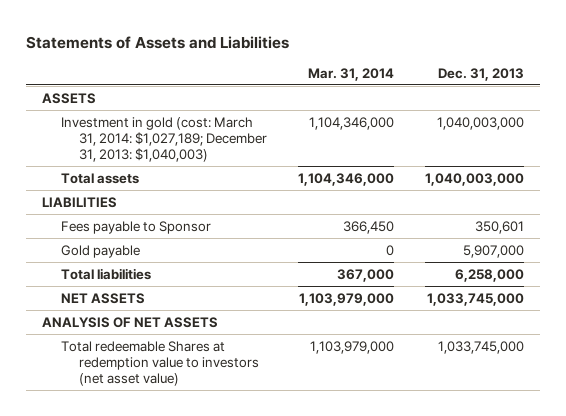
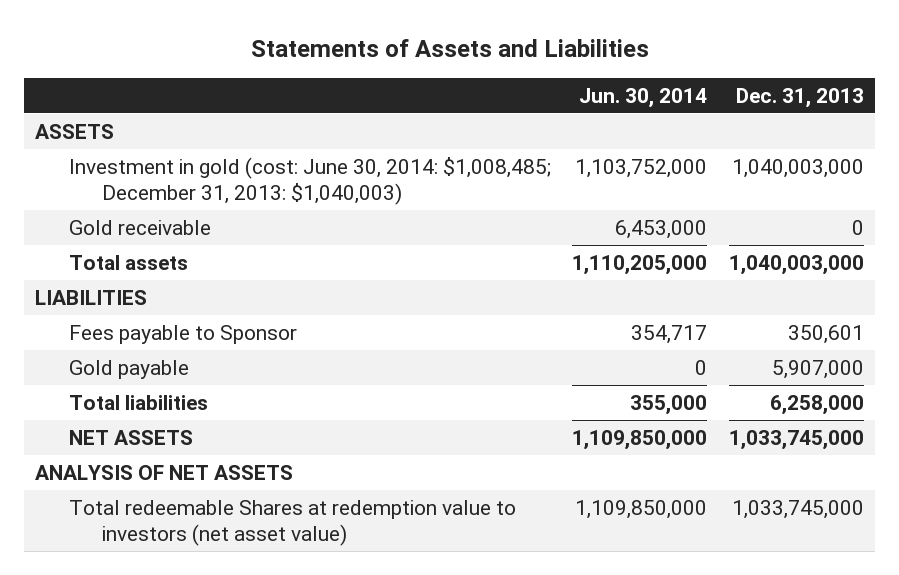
[308,67,395,81] Mar. 31, 2014 -> none
none -> [579,87,708,108] Jun. 30, 2014
[60,116,268,163] Investment in gold (cost: March 31, 2014: $1,027,189; December 31, 2013: $1,040,003) -> [68,156,551,205] Investment in gold (cost: June 30, 2014: $1,008,485; December 31, 2013: $1,040,003)
none -> [68,219,211,235] Gold receivable

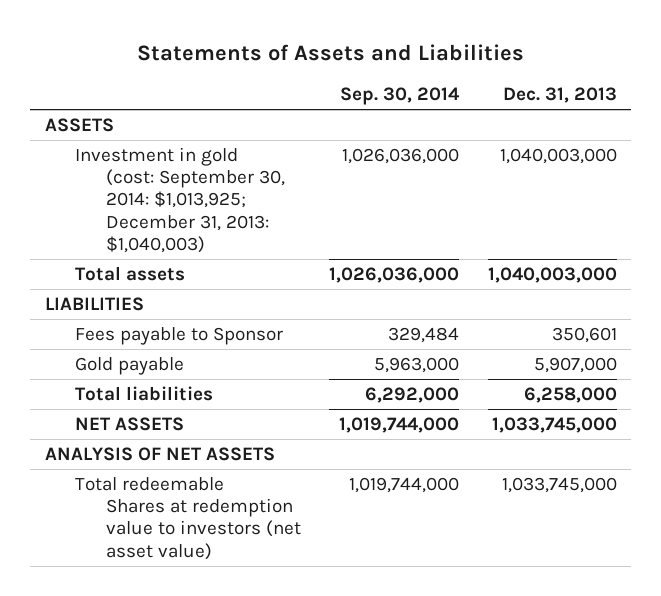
[579,87,708,108] Jun. 30, 2014 -> none
none -> [340,87,461,106] Sep. 30, 2014
[68,219,211,235] Gold receivable -> none
[68,156,551,205] Investment in gold (cost: June 30, 2014: $1,008,485; December 31, 2013: $1,040,003) -> [75,147,285,253] Investment in gold (cost: September 30, 2014: $1,013,925; December 31, 2013: $1,040,003)

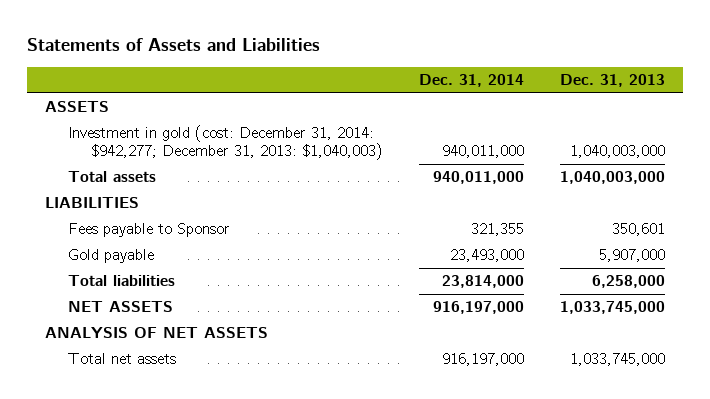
[340,87,461,106] Sep. 30, 2014 -> none
none -> [419,74,525,88] Dec. 31, 2014
[75,147,285,253] Investment in gold (cost: September 30, 2014: $1,013,925; December 31, 2013: $1,040,003) -> [68,125,384,161] Investment in gold (cost: December 31, 2014: $942,277; December 31, 2013: $1,040,003)
[75,477,301,560] Total redeemable Shares at redemption value to investors (net asset value) -> [68,353,177,365] Total net assets

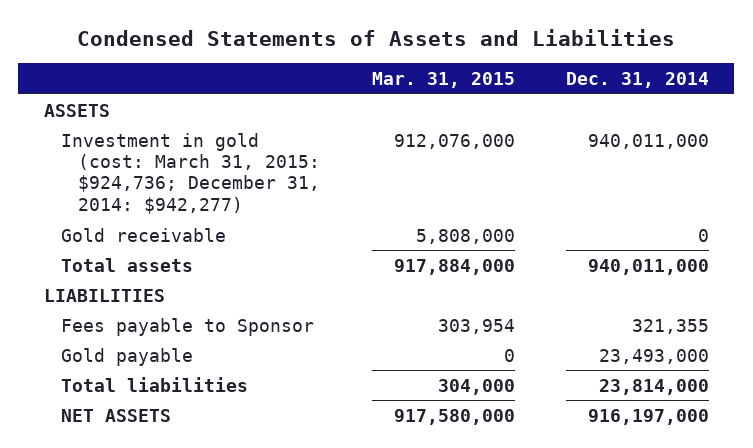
[27,38,321,52] Statements of Assets and Liabilities -> [77,28,676,46] Condensed Statements of Assets and Liabilities
[560,74,666,88] Dec. 31, 2013 -> none
none -> [371,72,515,89] Mar. 31, 2015
[68,125,384,161] Investment in gold (cost: December 31, 2014: $942,277; December 31, 2013: $1,040,003) -> [61,132,321,214] Investment in gold (cost: March 31, 2015: $924,736; December 31, 2014: $942,277)
none -> [61,227,227,242] Gold receivable
[45,327,269,339] ANALYSIS OF NET ASSETS -> none
[68,353,177,365] Total net assets -> none

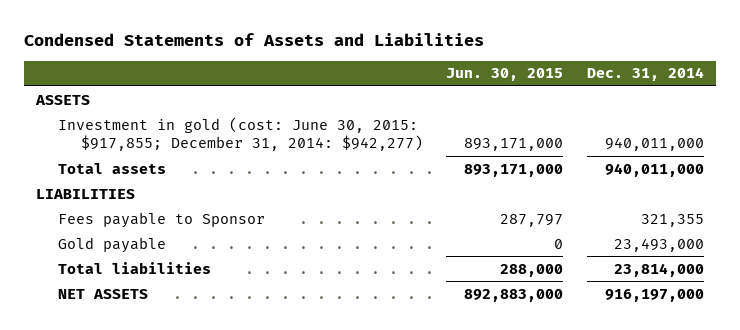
[371,72,515,89] Mar. 31, 2015 -> none
none -> [446,68,564,82] Jun. 30, 2015
[61,227,227,242] Gold receivable -> none
[61,132,321,214] Investment in gold (cost: March 31, 2015: $924,736; December 31, 2014: $942,277) -> [58,116,423,151] Investment in gold (cost: June 30, 2015: $917,855; December 31, 2014: $942,277)

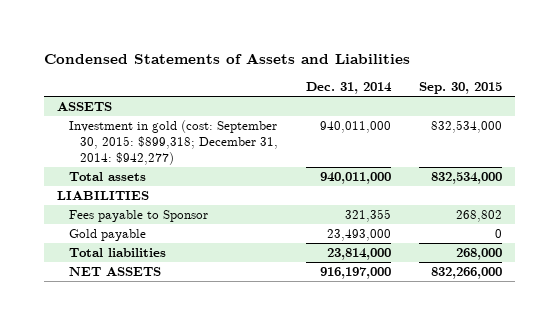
[446,68,564,82] Jun. 30, 2015 -> none
none -> [418,82,502,95] Sep. 30, 2015
[58,116,423,151] Investment in gold (cost: June 30, 2015: $917,855; December 31, 2014: $942,277) -> [68,120,279,165] Investment in gold (cost: September 30, 2015: $899,318; December 31, 2014: $942,277)

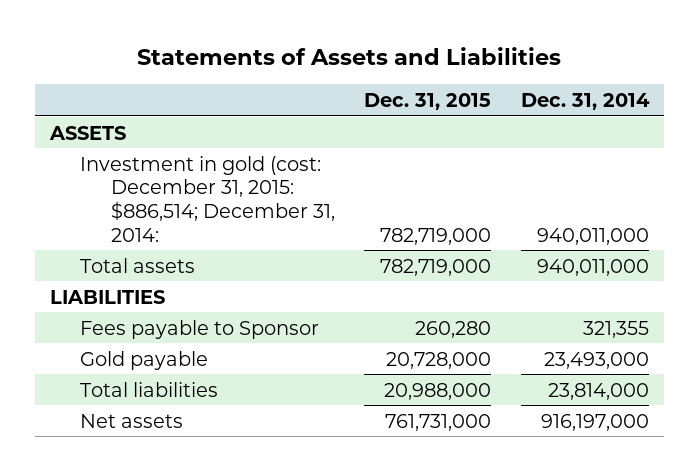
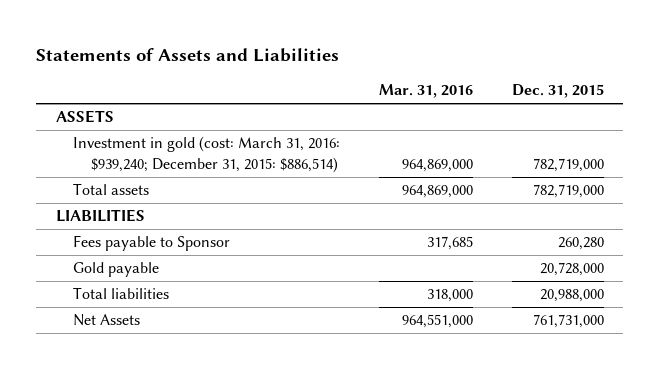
[521,92,651,110] Dec. 31, 2014 -> none
none -> [378,84,473,99] Mar. 31, 2016
[80,155,335,242] Investment in gold (cost: December 31, 2015: $886,514; December 31, 2014: -> [73,136,341,173] Investment in gold (cost: March 31, 2016: $939,240; December 31, 2015: $886,514)
[80,413,184,428] Net assets -> [73,314,141,327] Net Assets

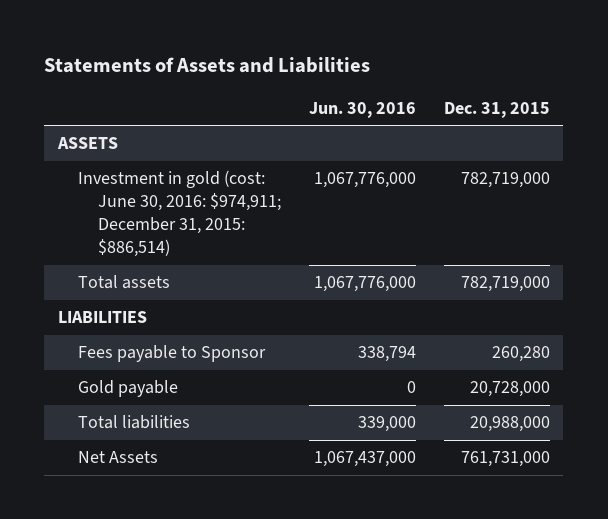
[378,84,473,99] Mar. 31, 2016 -> none
none -> [308,101,416,118] Jun. 30, 2016
[73,136,341,173] Investment in gold (cost: March 31, 2016: $939,240; December 31, 2015: $886,514) -> [78,170,282,258] Investment in gold (cost: June 30, 2016: $974,911; December 31, 2015: $886,514)

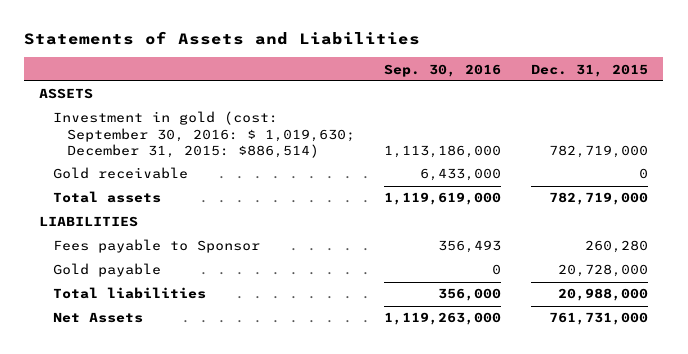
[308,101,416,118] Jun. 30, 2016 -> none
none -> [384,63,502,77] Sep. 30, 2016
[78,170,282,258] Investment in gold (cost: June 30, 2016: $974,911; December 31, 2015: $886,514) -> [53,111,355,159] Investment in gold (cost: September 30, 2016: $ 1,019,630; December 31, 2015: $886,514)
none -> [53,167,189,180] Gold receivable

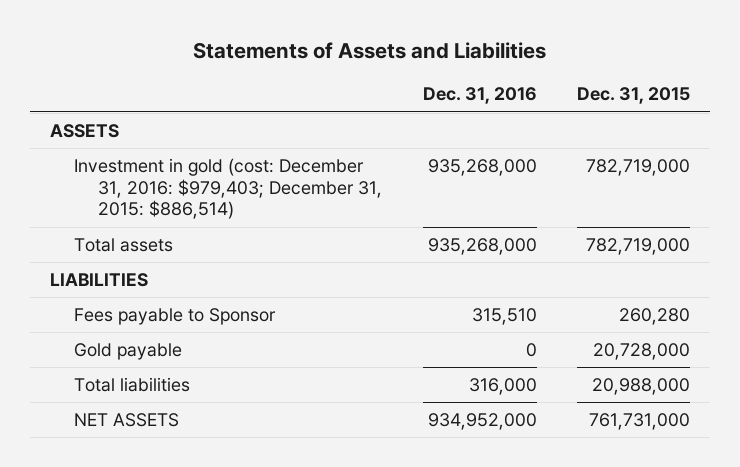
[384,63,502,77] Sep. 30, 2016 -> none
none -> [422,87,537,105] Dec. 31, 2016
[53,167,189,180] Gold receivable -> none
[53,111,355,159] Investment in gold (cost: September 30, 2016: $ 1,019,630; December 31, 2015: $886,514) -> [74,158,383,220] Investment in gold (cost: December 31, 2016: $979,403; December 31, 2015: $886,514)
[53,312,144,324] Net Assets -> [74,413,180,428] NET ASSETS

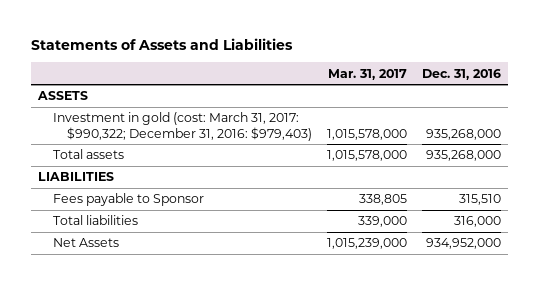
[577,87,691,105] Dec. 31, 2015 -> none
none -> [328,68,408,80] Mar. 31, 2017
[74,158,383,220] Investment in gold (cost: December 31, 2016: $979,403; December 31, 2015: $886,514) -> [52,112,313,141] Investment in gold (cost: March 31, 2017: $990,322; December 31, 2016: $979,403)
[74,343,183,361] Gold payable -> none
[74,413,180,428] NET ASSETS -> [52,238,119,248] Net Assets

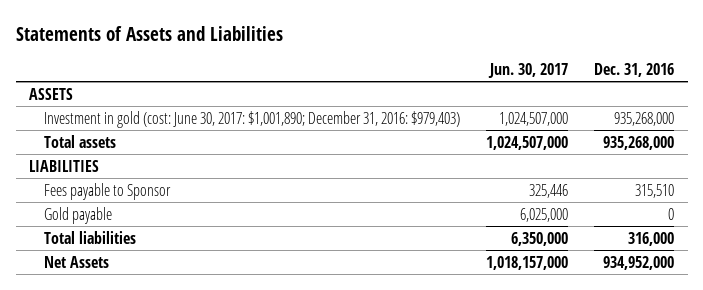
[328,68,408,80] Mar. 31, 2017 -> none
none -> [488,62,569,78] Jun. 30, 2017
[52,112,313,141] Investment in gold (cost: March 31, 2017: $990,322; December 31, 2016: $979,403) -> [43,110,460,128] Investment in gold (cost: June 30, 2017: $1,001,890; December 31, 2016: $979,403)
none -> [43,206,112,224] Gold payable

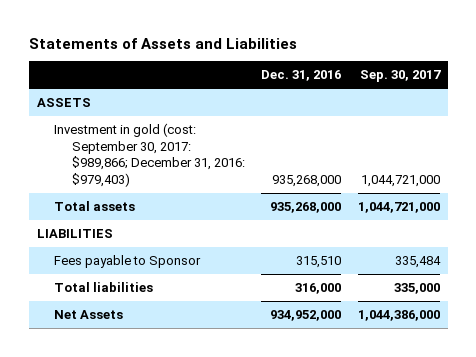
[488,62,569,78] Jun. 30, 2017 -> none
none -> [359,70,441,83] Sep. 30, 2017
[43,110,460,128] Investment in gold (cost: June 30, 2017: $1,001,890; December 31, 2016: $979,403) -> [54,122,245,187] Investment in gold (cost: September 30, 2017: $989,866; December 31, 2016: $979,403)
[43,206,112,224] Gold payable -> none

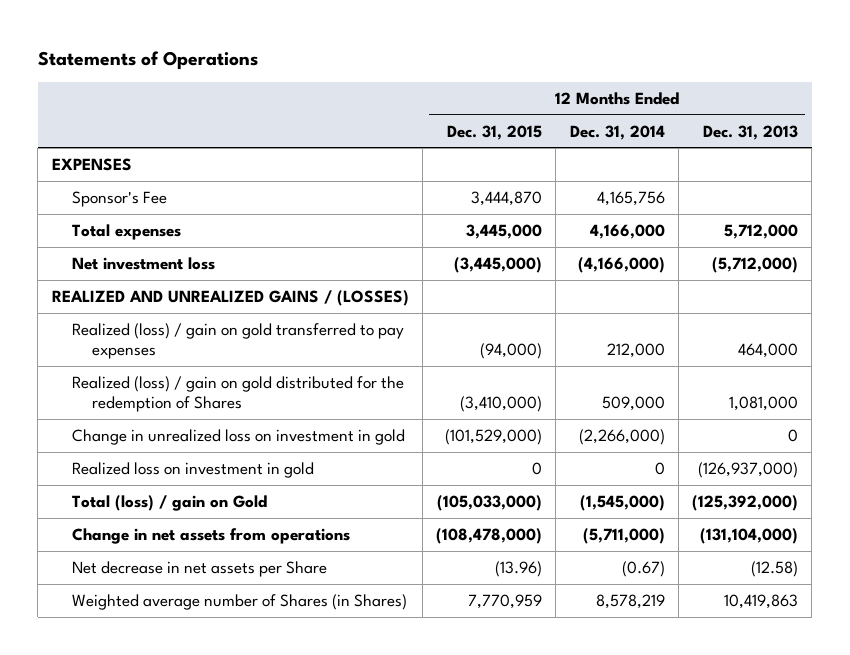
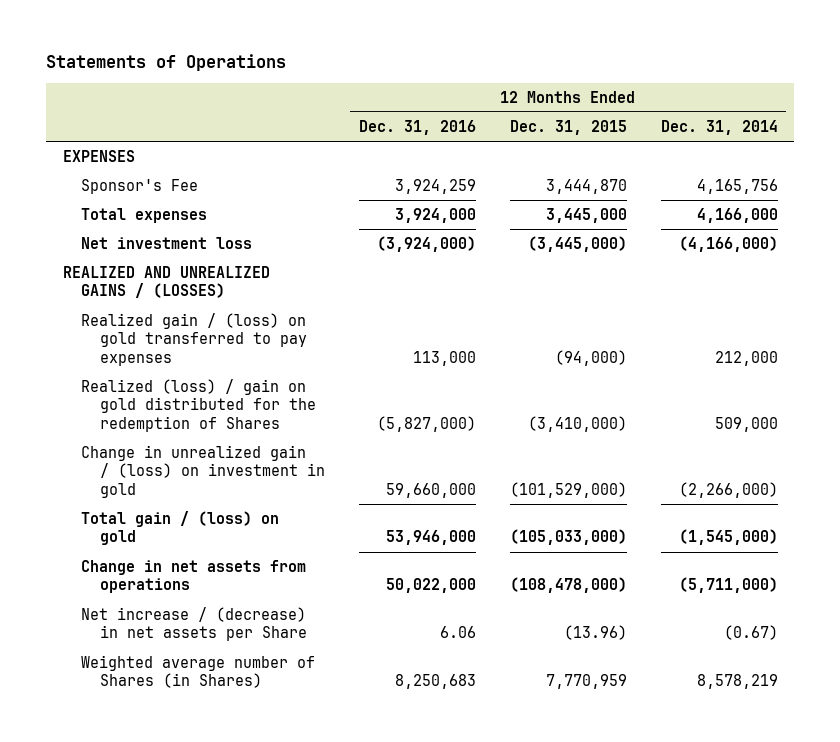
[703,124,799,140] Dec. 31, 2013 -> none
none -> [358,119,476,135] Dec. 31, 2016
[71,323,404,360] Realized (loss) / gain on gold transferred to pay expenses -> [81,312,307,366] Realized gain / (loss) on gold transferred to pay expenses
[71,462,314,479] Realized loss on investment in gold -> none
[71,429,405,446] Change in unrealized loss on investment in gold -> [81,444,325,498] Change in unrealized gain / (loss) on investment in gold
[71,495,267,512] Total (loss) / gain on Gold -> [81,510,280,546] Total gain / (loss) on gold
[71,561,327,578] Net decrease in net assets per Share -> [81,606,307,642] Net increase / (decrease) in net assets per Share

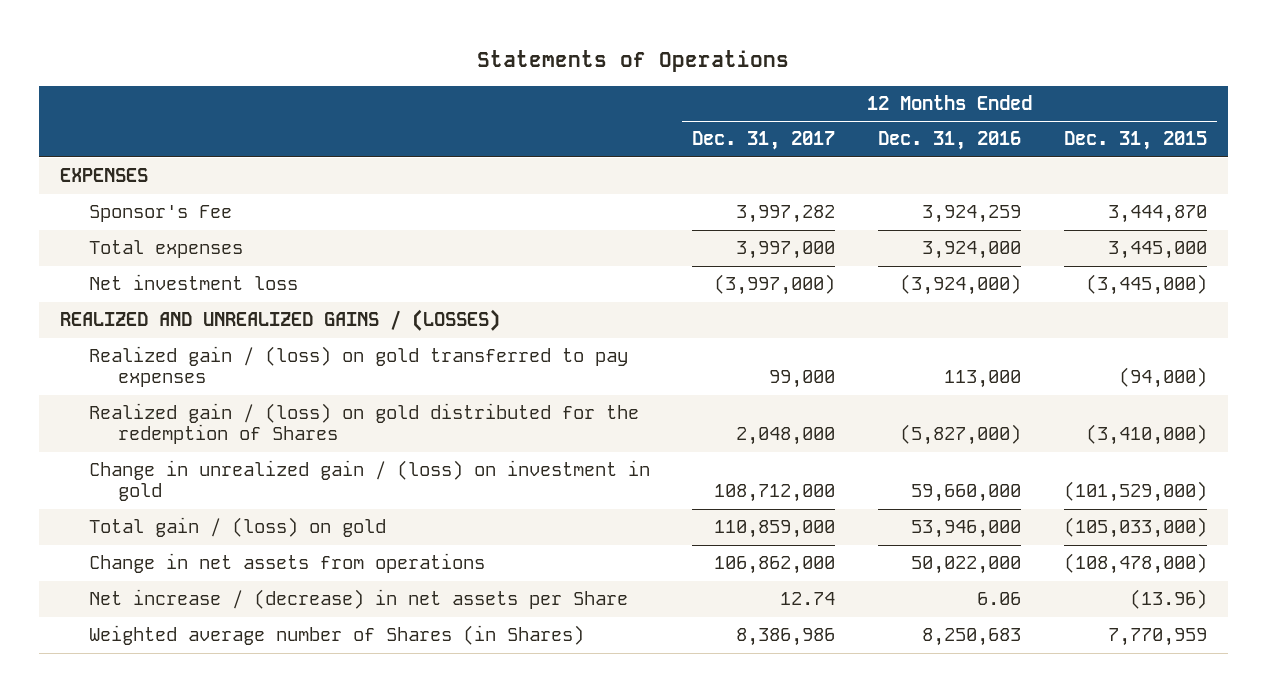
[660,119,778,135] Dec. 31, 2014 -> none
none -> [692,131,836,151] Dec. 31, 2017
[81,378,316,432] Realized (loss) / gain on gold distributed for the redemption of Shares -> [88,403,639,445] Realized gain / (loss) on gold distributed for the redemption of Shares

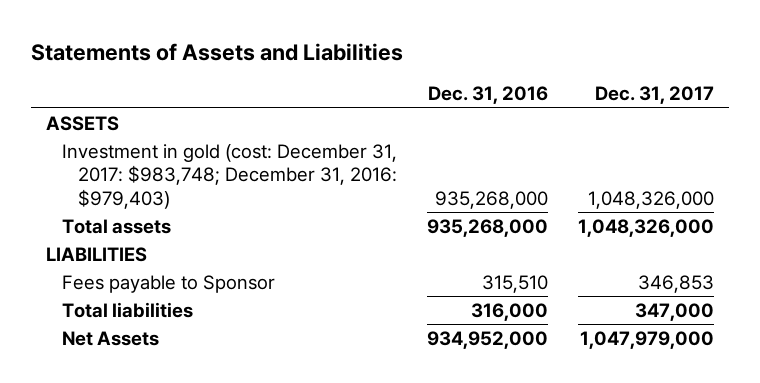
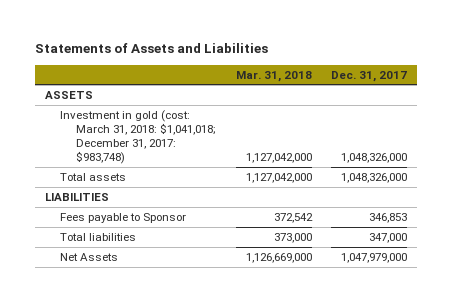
[428,86,549,105] Dec. 31, 2016 -> none
none -> [235,70,312,82] Mar. 31, 2018
[61,143,397,209] Investment in gold (cost: December 31, 2017: $983,748; December 31, 2016: $979,403) -> [60,110,216,164] Investment in gold (cost: March 31, 2018: $1,041,018; December 31, 2017: $983,748)

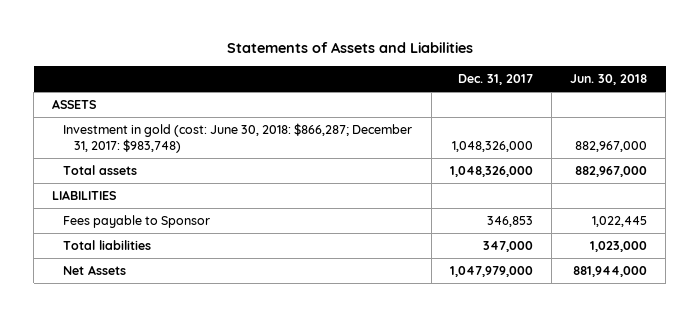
[235,70,312,82] Mar. 31, 2018 -> none
none -> [570,74,648,86] Jun. 30, 2018
[60,110,216,164] Investment in gold (cost: March 31, 2018: $1,041,018; December 31, 2017: $983,748) -> [63,123,413,153] Investment in gold (cost: June 30, 2018: $866,287; December 31, 2017: $983,748)

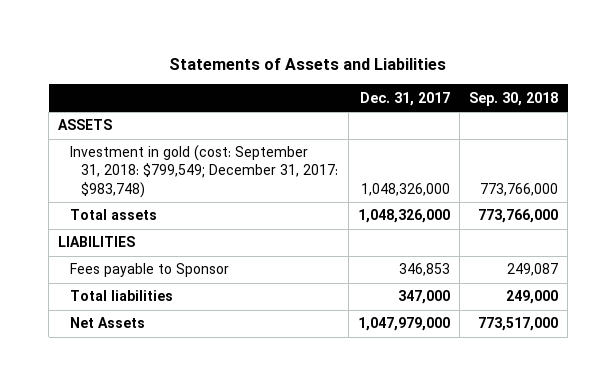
[570,74,648,86] Jun. 30, 2018 -> none
none -> [468,91,558,106] Sep. 30, 2018
[63,123,413,153] Investment in gold (cost: June 30, 2018: $866,287; December 31, 2017: $983,748) -> [69,145,339,198] Investment in gold (cost: September 31, 2018: $799,549; December 31, 2017: $983,748)

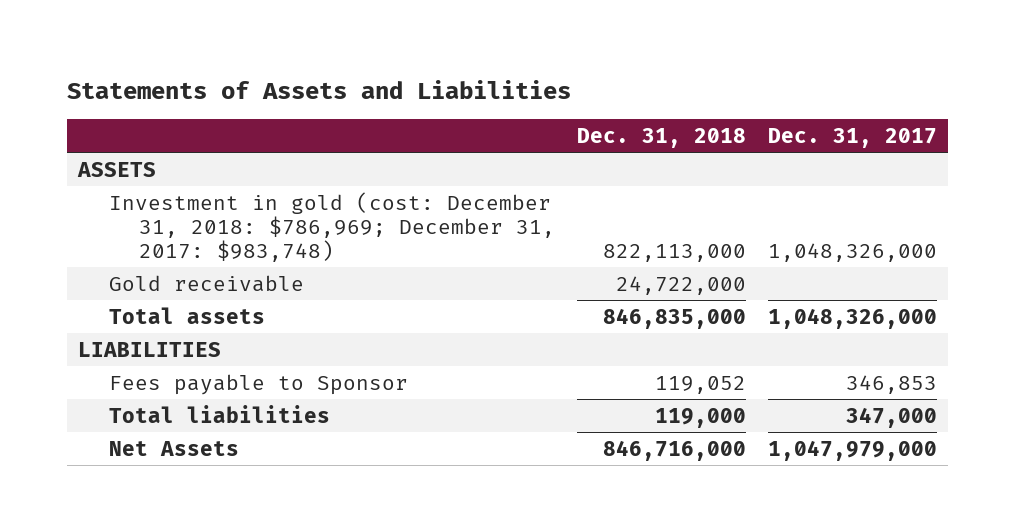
[468,91,558,106] Sep. 30, 2018 -> none
none -> [576,127,746,148] Dec. 31, 2018
[69,145,339,198] Investment in gold (cost: September 31, 2018: $799,549; December 31, 2017: $983,748) -> [108,191,555,262] Investment in gold (cost: December 31, 2018: $786,969; December 31, 2017: $983,748)
none -> [108,274,304,292] Gold receivable

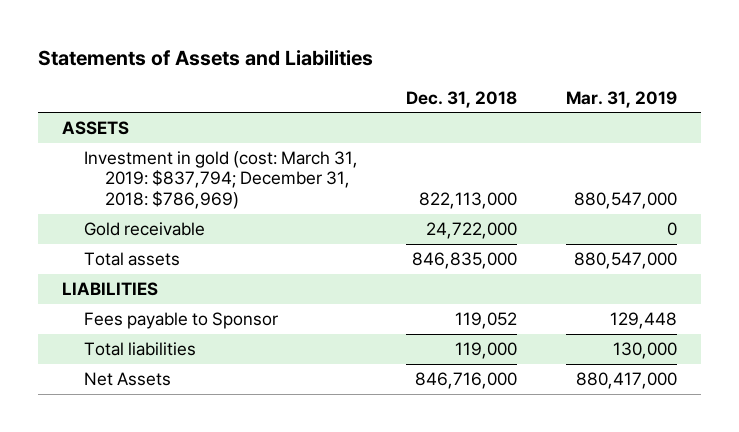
[767,127,937,148] Dec. 31, 2017 -> none
none -> [566,90,678,108] Mar. 31, 2019
[108,191,555,262] Investment in gold (cost: December 31, 2018: $786,969; December 31, 2017: $983,748) -> [83,151,358,209] Investment in gold (cost: March 31, 2019: $837,794; December 31, 2018: $786,969)

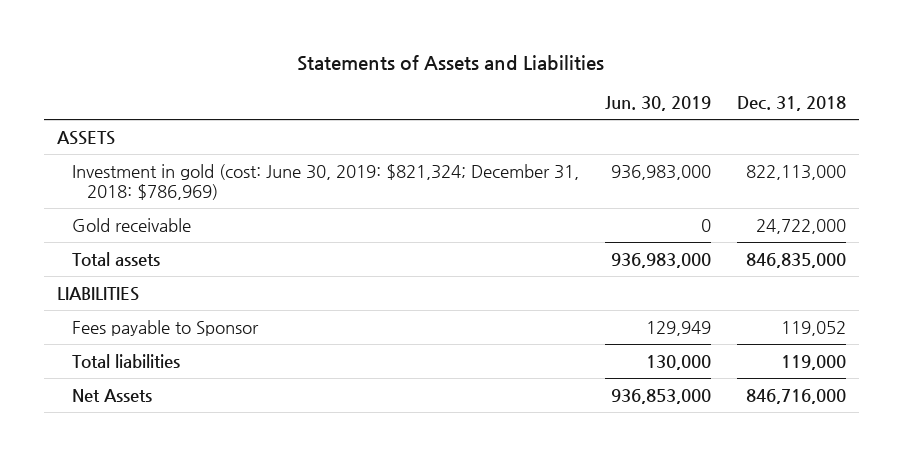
[566,90,678,108] Mar. 31, 2019 -> none
none -> [604,96,711,112] Jun. 30, 2019
[83,151,358,209] Investment in gold (cost: March 31, 2019: $837,794; December 31, 2018: $786,969) -> [71,163,579,200] Investment in gold (cost: June 30, 2019: $821,324; December 31, 2018: $786,969)

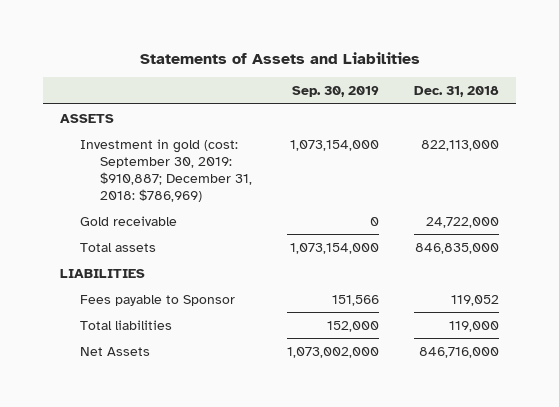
[604,96,711,112] Jun. 30, 2019 -> none
none -> [292,86,380,98] Sep. 30, 2019
[71,163,579,200] Investment in gold (cost: June 30, 2019: $821,324; December 31, 2018: $786,969) -> [80,138,253,202] Investment in gold (cost: September 30, 2019: $910,887; December 31, 2018: $786,969)

